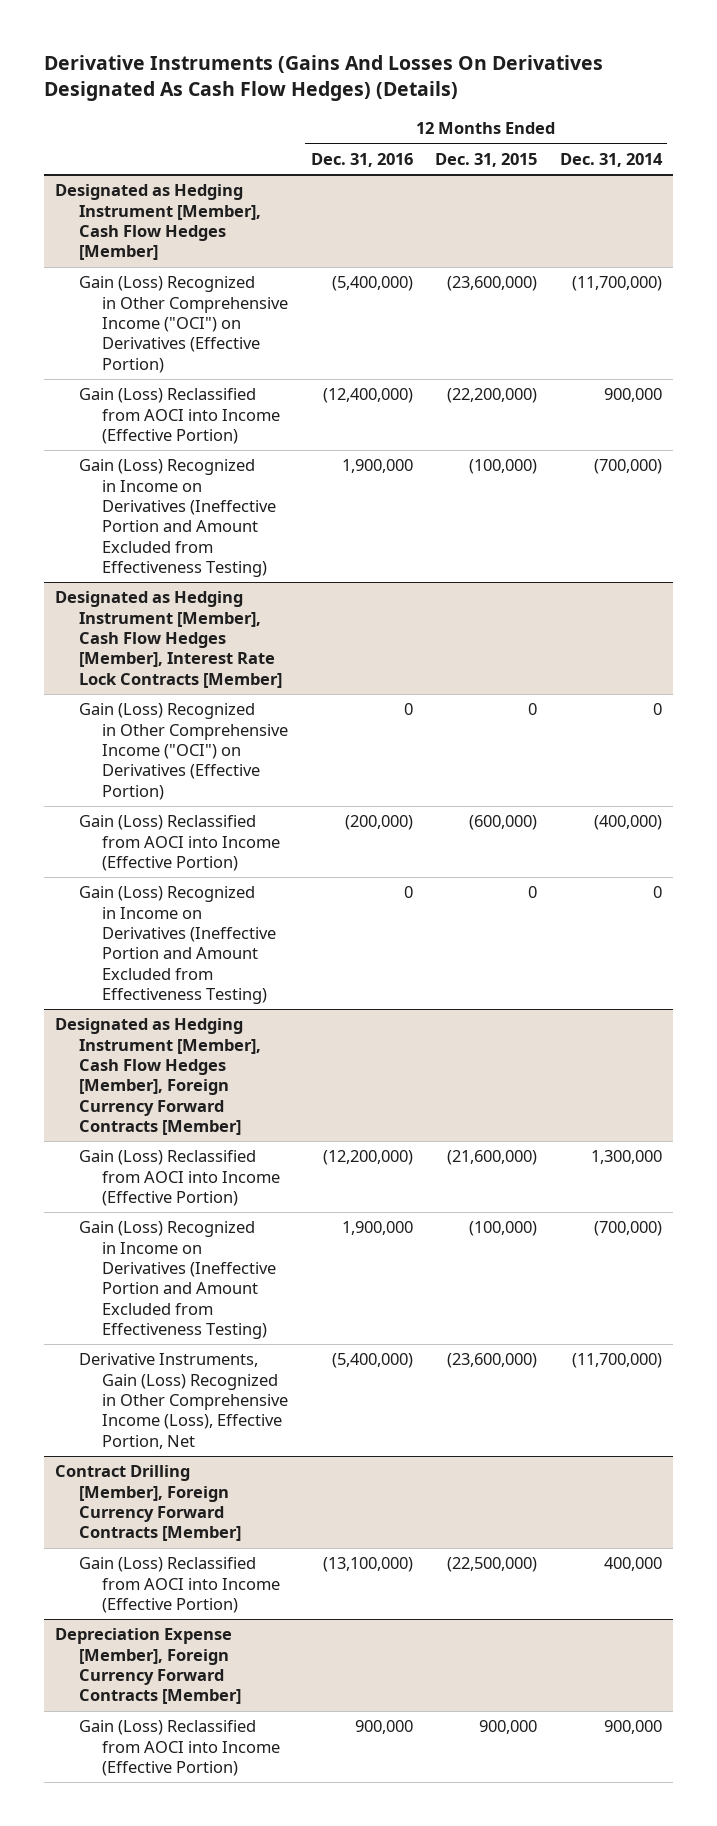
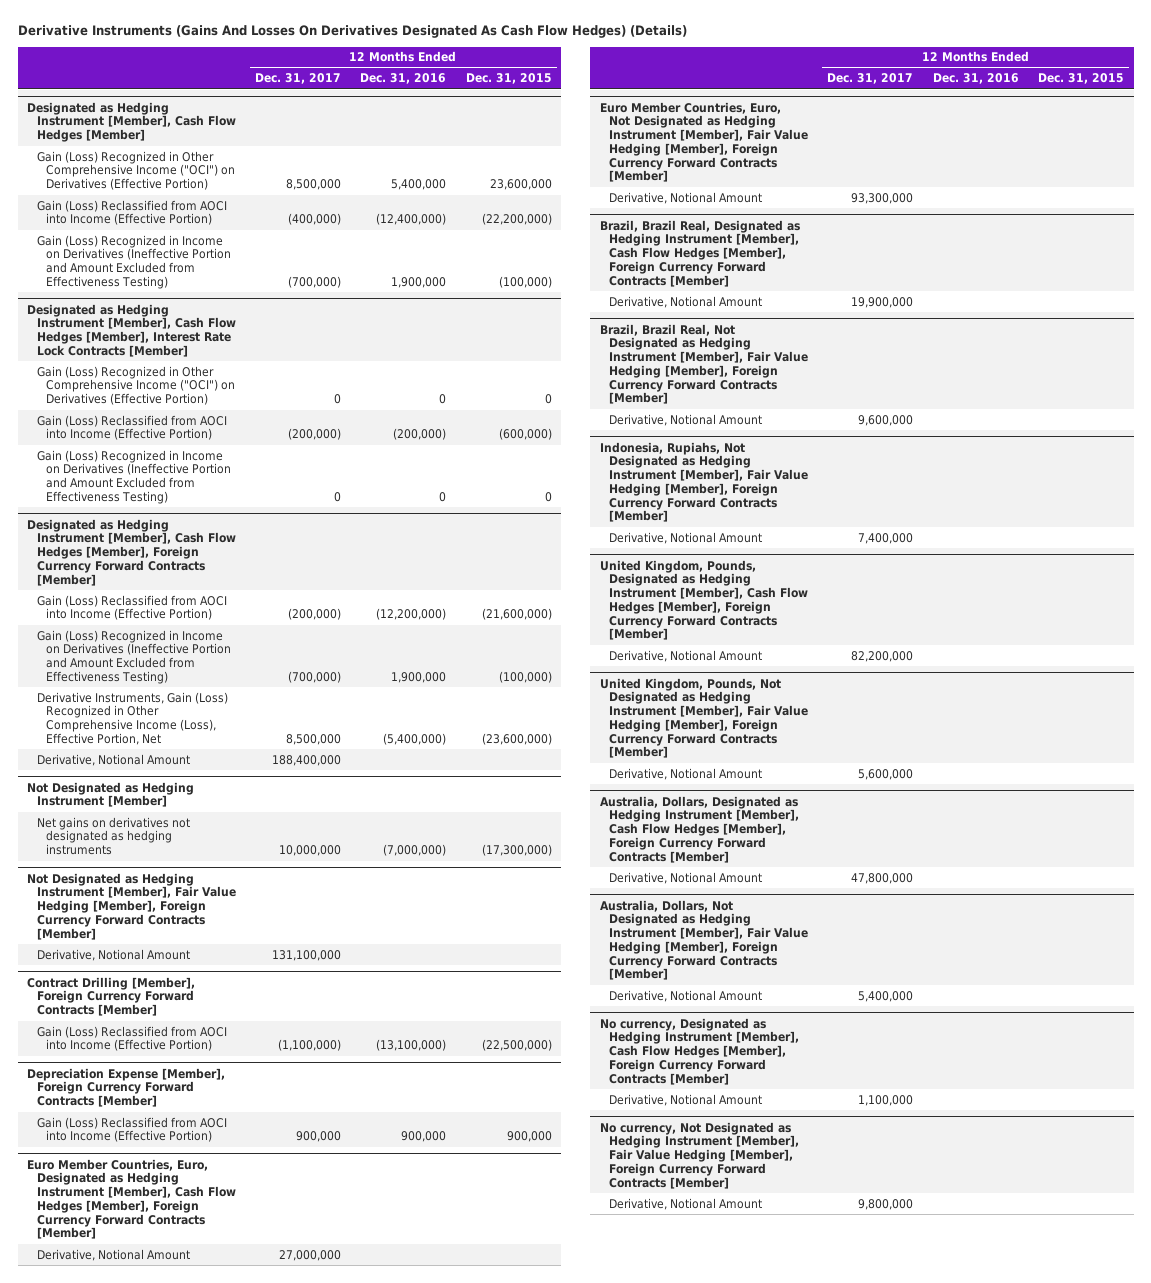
[559,152,663,167] Dec. 31, 2014 -> none
none -> [254,73,341,85] Dec. 31, 2017
[331,276,413,292] (5,400,000) -> [391,179,447,191] 5,400,000
[447,276,538,292] (23,600,000) -> [489,179,552,191] 23,600,000
none -> [36,753,190,766] Derivative, Notional Amount
none -> [27,781,195,808] Not Designated as Hedging Instrument [Member]
none -> [36,816,190,856] Net gains on derivatives not designated as hedging instruments
none -> [27,872,236,940] Not Designated as Hedging Instrument [Member], Fair Value Hedging [Member], Foreign Currency Forward Contracts [Member]
none -> [36,948,190,961] Derivative, Notional Amount
none -> [27,1158,236,1240] Euro Member Countries, Euro, Designated as Hedging Instrument [Member], Cash Flow Hedges [Member], Foreign Currency Forward Contracts [Member]
none -> [36,1248,190,1261] Derivative, Notional Amount
none -> [599,101,808,183] Euro Member Countries, Euro, Not Designated as Hedging Instrument [Member], Fair Value Hedging [Member], Foreign Currency Forward Contracts [Member]
none -> [608,191,762,204] Derivative, Notional Amount
none -> [599,219,800,287] Brazil, Brazil Real, Designated as Hedging Instrument [Member], Cash Flow Hedges [Member], Foreign Currency Forward Contracts [Member]
none -> [608,295,762,308] Derivative, Notional Amount
none -> [599,323,808,405] Brazil, Brazil Real, Not Designated as Hedging Instrument [Member], Fair Value Hedging [Member], Foreign Currency Forward Contracts [Member]
none -> [608,413,762,426] Derivative, Notional Amount
none -> [599,441,808,523] Indonesia, Rupiahs, Not Designated as Hedging Instrument [Member], Fair Value Hedging [Member], Foreign Currency Forward Contracts [Member]
none -> [608,531,762,544] Derivative, Notional Amount
none -> [599,559,808,641] United Kingdom, Pounds, Designated as Hedging Instrument [Member], Cash Flow Hedges [Member], Foreign Currency Forward Contracts [Member]
none -> [608,649,762,662] Derivative, Notional Amount
none -> [599,677,808,759] United Kingdom, Pounds, Not Designated as Hedging Instrument [Member], Fair Value Hedging [Member], Foreign Currency Forward Contracts [Member]
none -> [608,767,762,780] Derivative, Notional Amount
none -> [599,795,799,863] Australia, Dollars, Designated as Hedging Instrument [Member], Cash Flow Hedges [Member], Foreign Currency Forward Contracts [Member]
none -> [608,871,762,884] Derivative, Notional Amount
none -> [599,899,808,981] Australia, Dollars, Not Designated as Hedging Instrument [Member], Fair Value Hedging [Member], Foreign Currency Forward Contracts [Member]
none -> [608,989,762,1002] Derivative, Notional Amount
none -> [599,1017,799,1085] No currency, Designated as Hedging Instrument [Member], Cash Flow Hedges [Member], Foreign Currency Forward Contracts [Member]
none -> [608,1093,762,1106] Derivative, Notional Amount
none -> [599,1121,799,1189] No currency, Not Designated as Hedging Instrument [Member], Fair Value Hedging [Member], Foreign Currency Forward Contracts [Member]
none -> [608,1197,762,1210] Derivative, Notional Amount

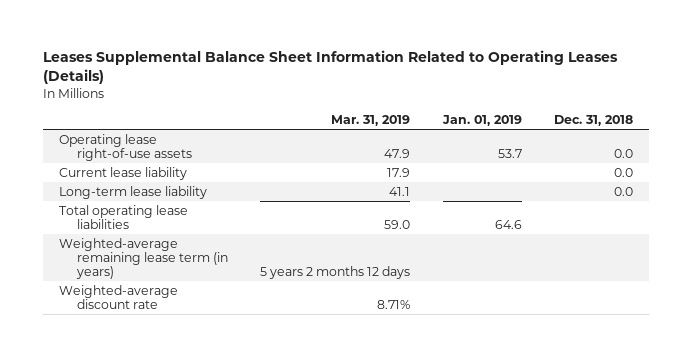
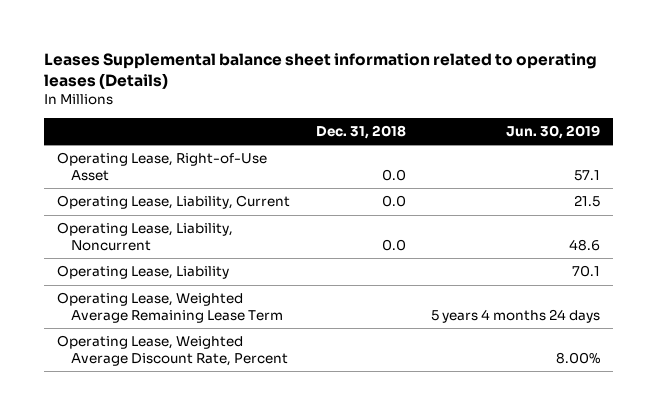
[42,49,618,85] Leases Supplemental Balance Sheet Information Related to Operating Leases (Details) -> [43,52,597,89] Leases Supplemental balance sheet information related to operating leases (Details)
[331,114,411,126] Mar. 31, 2019 -> none
[441,114,522,126] Jan. 01, 2019 -> none
none -> [506,125,601,140] Jun. 30, 2019
[58,133,192,162] Operating lease right-of-use assets -> [56,152,267,182] Operating Lease, Right-of-Use Asset
[58,166,187,180] Current lease liability -> [56,195,290,210] Operating Lease, Liability, Current
[58,185,207,199] Long-term lease liability -> [56,222,233,252] Operating Lease, Liability, Noncurrent
[58,204,188,230] Total operating lease liabilities -> [56,265,229,280] Operating Lease, Liability
[58,237,228,280] Weighted-average remaining lease term (in years) -> [56,292,284,324] Operating Lease, Weighted Average Remaining Lease Term
[58,284,178,310] Weighted-average discount rate -> [56,335,289,367] Operating Lease, Weighted Average Discount Rate, Percent

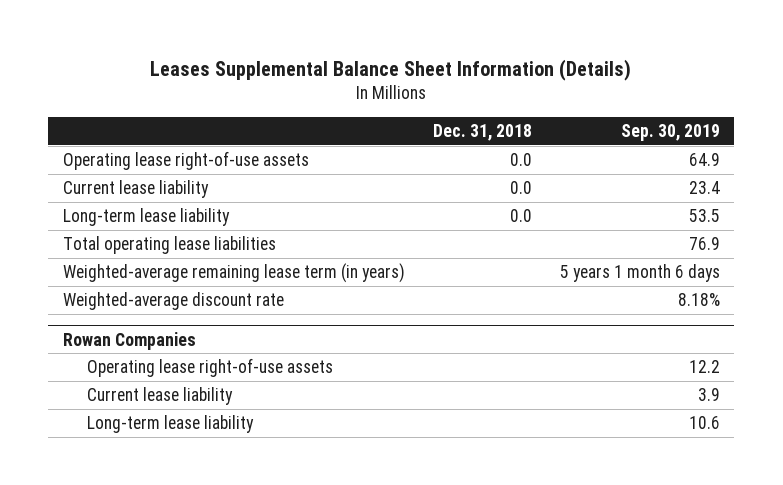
[43,52,597,89] Leases Supplemental balance sheet information related to operating leases (Details) -> [150,58,632,81] Leases Supplemental Balance Sheet Information (Details)
[506,125,601,140] Jun. 30, 2019 -> none
none -> [621,123,721,141] Sep. 30, 2019
[56,152,267,182] Operating Lease, Right-of-Use Asset -> [62,151,309,171] Operating lease right-of-use assets
[56,195,290,210] Operating Lease, Liability, Current -> [62,180,209,199] Current lease liability
[56,222,233,252] Operating Lease, Liability, Noncurrent -> [62,208,230,227] Long-term lease liability
[56,265,229,280] Operating Lease, Liability -> [62,236,276,255] Total operating lease liabilities
[56,292,284,324] Operating Lease, Weighted Average Remaining Lease Term -> [62,263,405,284] Weighted-average remaining lease term (in years)
[56,335,289,367] Operating Lease, Weighted Average Discount Rate, Percent -> [62,292,284,311] Weighted-average discount rate
none -> [62,331,196,350] Rowan Companies
none -> [86,358,333,378] Operating lease right-of-use assets
none -> [86,387,233,406] Current lease liability
none -> [86,415,254,434] Long-term lease liability

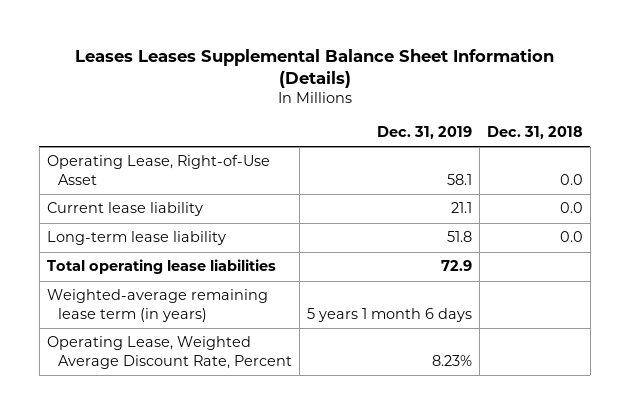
[150,58,632,81] Leases Supplemental Balance Sheet Information (Details) -> [74,48,554,88] Leases Leases Supplemental Balance Sheet Information (Details)
[621,123,721,141] Sep. 30, 2019 -> none
none -> [376,126,472,140] Dec. 31, 2019
[62,151,309,171] Operating lease right-of-use assets -> [46,155,270,185] Operating Lease, Right-of-Use Asset
[62,331,196,350] Rowan Companies -> none
[86,358,333,378] Operating lease right-of-use assets -> none
[86,387,233,406] Current lease liability -> none
[86,415,254,434] Long-term lease liability -> none
[62,292,284,311] Weighted-average discount rate -> [46,336,292,369] Operating Lease, Weighted Average Discount Rate, Percent

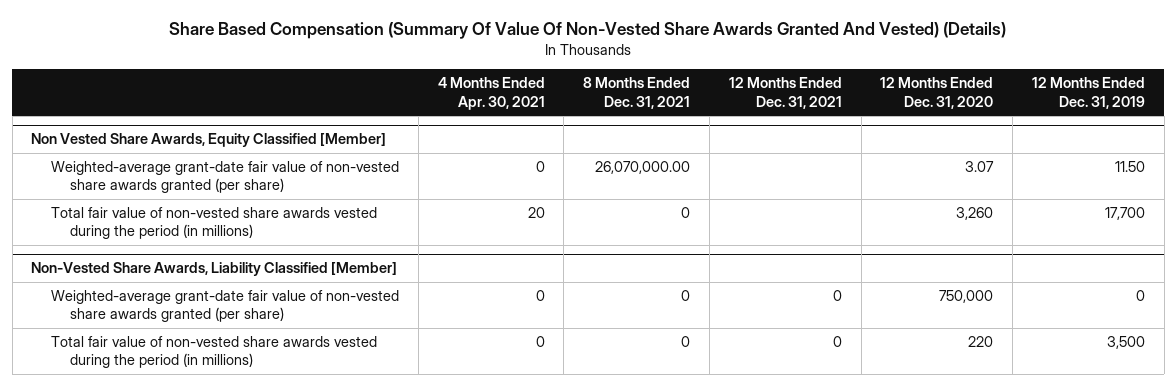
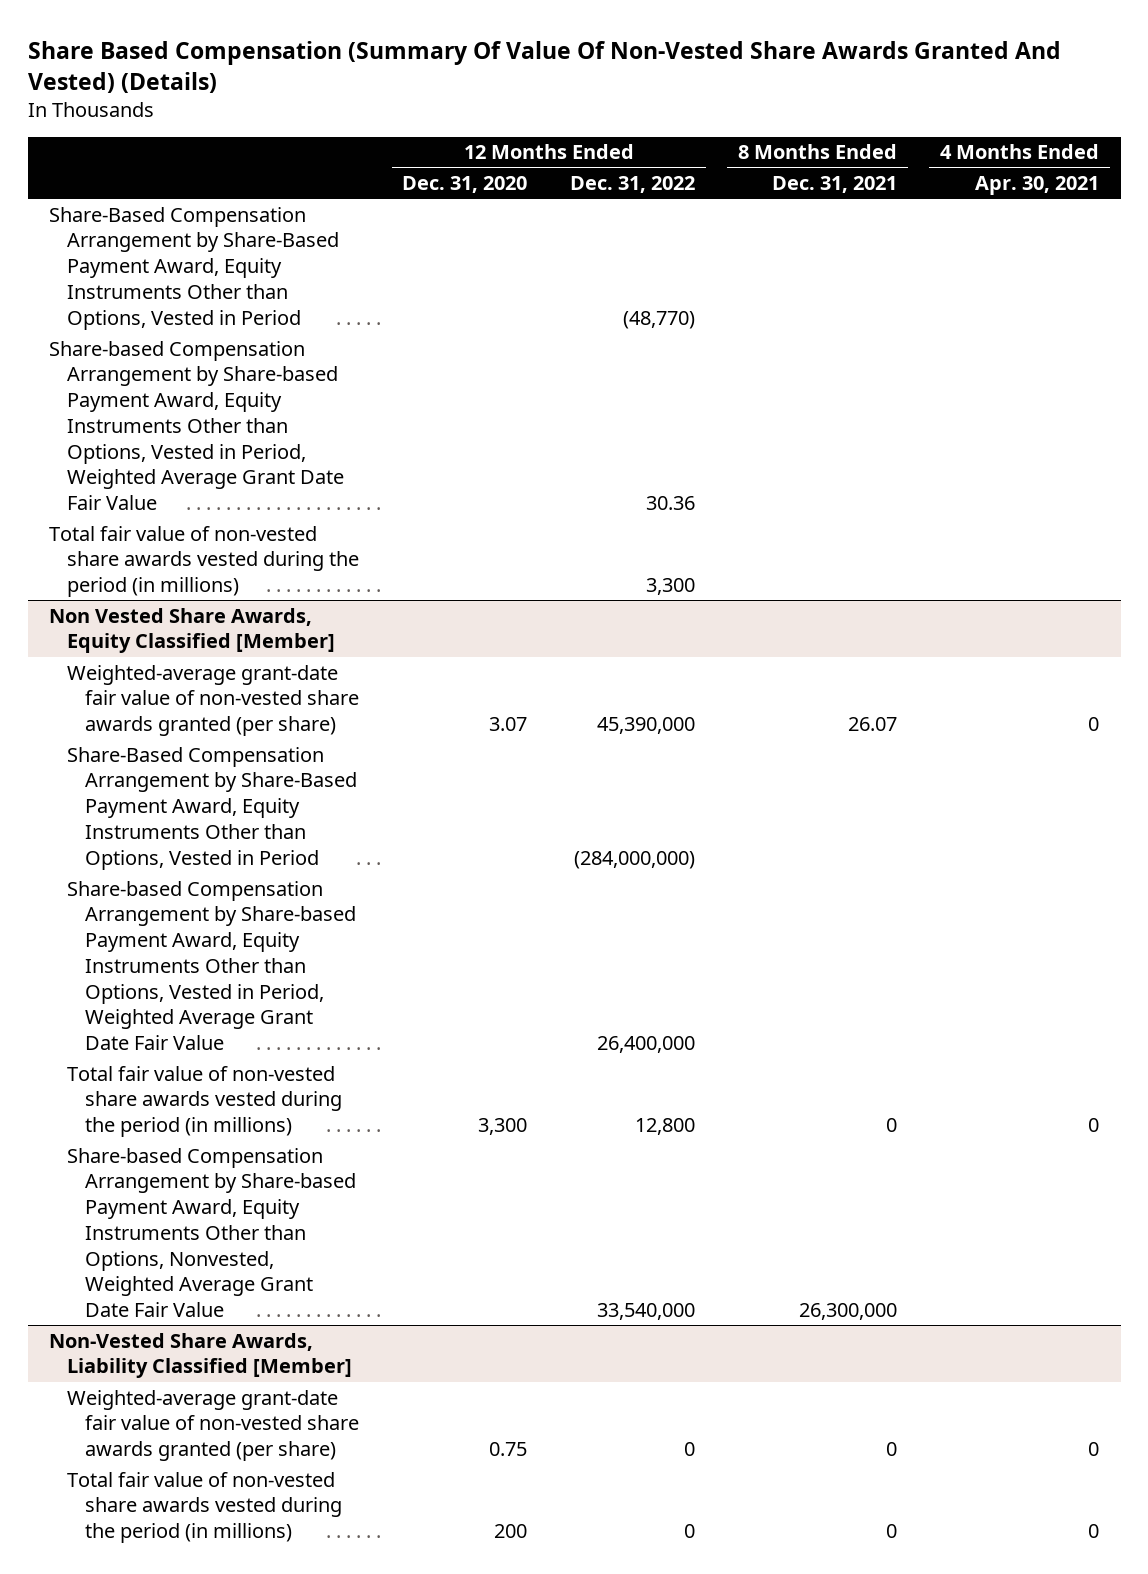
[728,77,842,109] 12 Months Ended Dec. 31, 2021 -> none
[1031,77,1145,109] 12 Months Ended Dec. 31, 2019 -> none
none -> [570,176,696,194] Dec. 31, 2022
none -> [49,206,340,330] Share-Based Compensation Arrangement by Share-Based Payment Award, Equity Instruments Other than Options, Vested in Period
none -> [49,340,345,511] Share-based Compensation Arrangement by Share-based Payment Award, Equity Instruments Other than Options, Vested in Period, Weighted Average Grant Date Fair Value
none -> [49,525,360,598] Total fair value of non-vested share awards vested during the period (in millions)
[595,161,691,175] 26,070,000.00 -> [848,717,898,732] 26.07
none -> [67,746,358,870] Share-Based Compensation Arrangement by Share-Based Payment Award, Equity Instruments Other than Options, Vested in Period
none -> [67,880,357,1051] Share-based Compensation Arrangement by Share-based Payment Award, Equity Instruments Other than Options, Vested in Period, Weighted Average Grant Date Fair Value
[527,207,545,219] 20 -> [1088,1118,1100,1133] 0
[956,207,994,221] 3,260 -> [478,1118,528,1136] 3,300
none -> [67,1147,357,1318] Share-based Compensation Arrangement by Share-based Payment Award, Equity Instruments Other than Options, Nonvested, Weighted Average Grant Date Fair Value
[939,290,994,304] 750,000 -> [489,1442,528,1457] 0.75
[968,336,994,348] 220 -> [494,1524,528,1539] 200

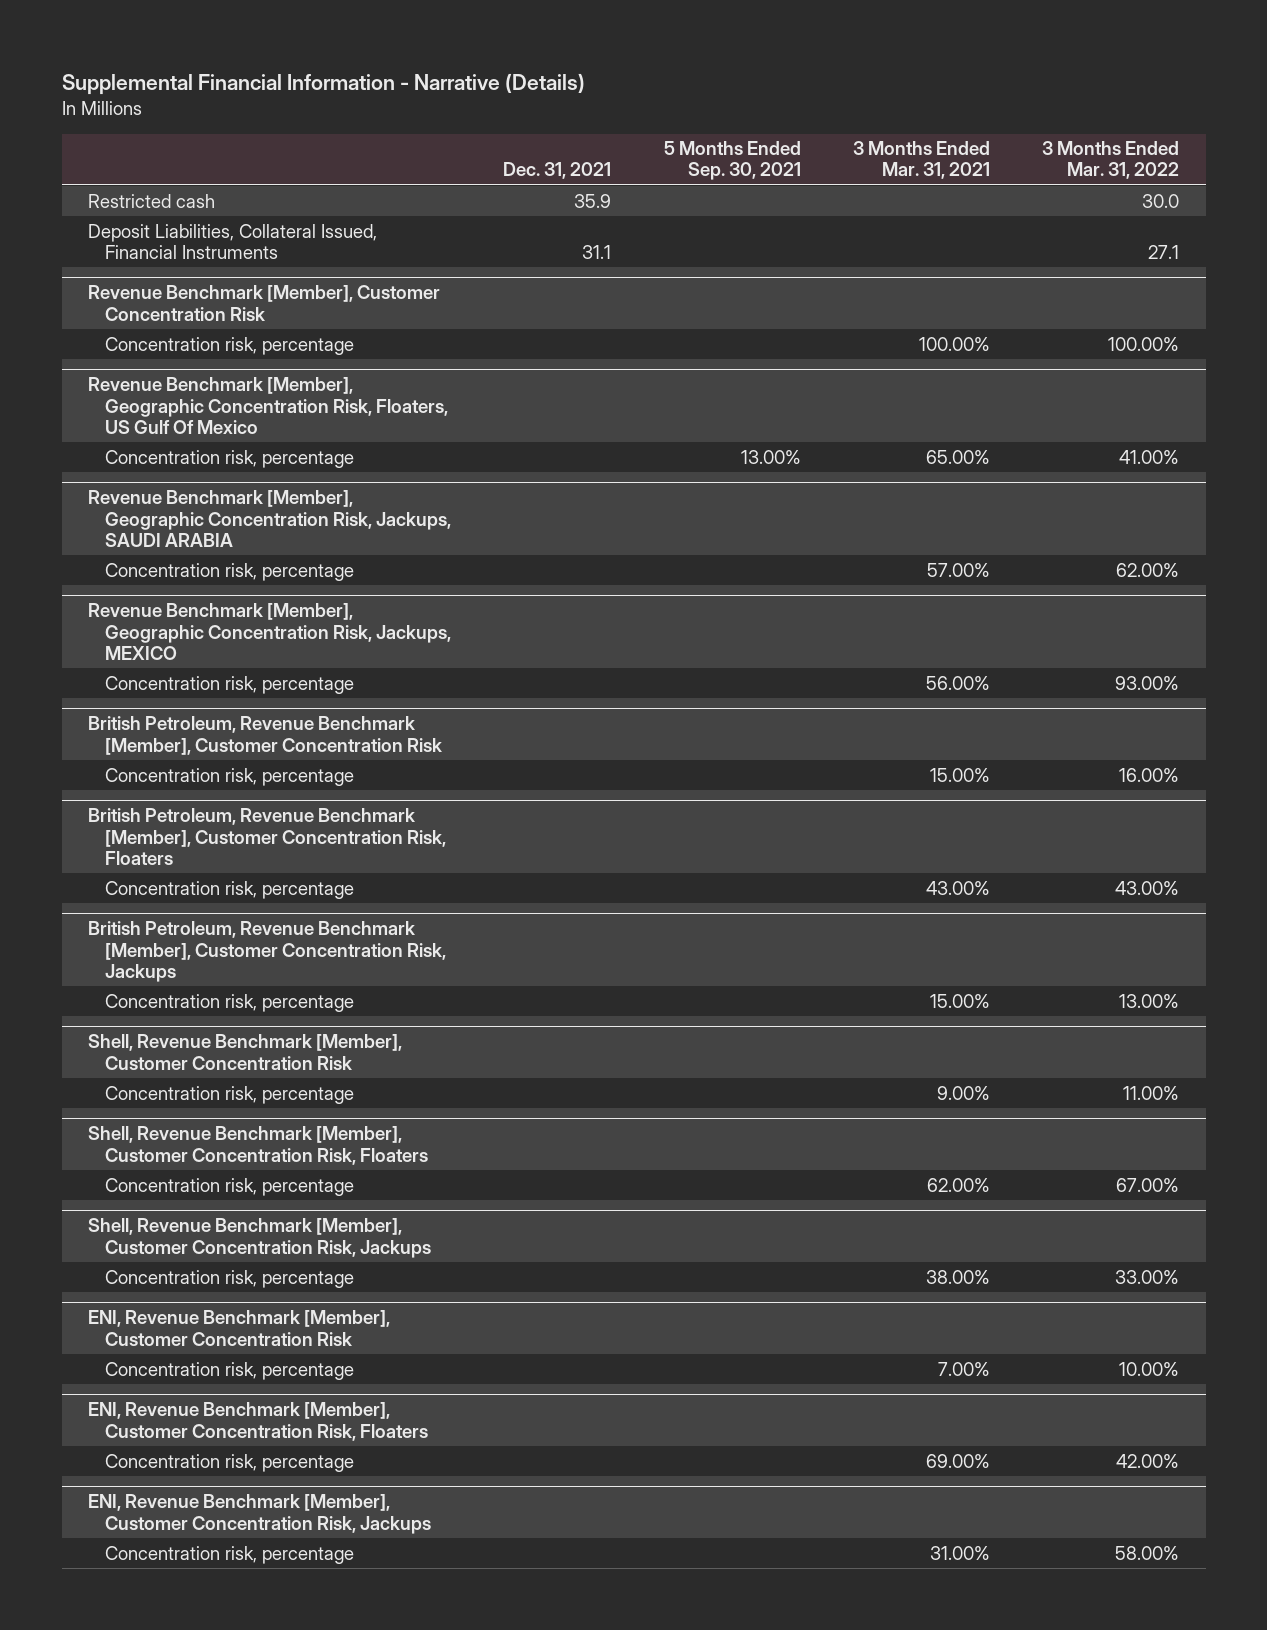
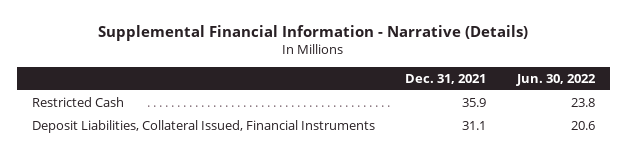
[663,141,801,181] 5 Months Ended Sep. 30, 2021 -> none
[852,141,990,180] 3 Months Ended Mar. 31, 2021 -> none
[1042,141,1180,180] 3 Months Ended Mar. 31, 2022 -> none
none -> [515,73,596,86] Jun. 30, 2022
[87,193,215,208] Restricted cash -> [32,96,125,107] Restricted Cash
[87,285,440,321] Revenue Benchmark [Member], Customer Concentration Risk -> none
[104,336,354,355] Concentration risk, percentage -> none
[87,377,448,434] Revenue Benchmark [Member], Geographic Concentration Risk, Floaters, US Gulf Of Mexico -> none
[104,449,354,468] Concentration risk, percentage -> none
[87,490,451,547] Revenue Benchmark [Member], Geographic Concentration Risk, Jackups, SAUDI ARABIA -> none
[104,562,354,581] Concentration risk, percentage -> none
[87,603,451,660] Revenue Benchmark [Member], Geographic Concentration Risk, Jackups, MEXICO -> none
[104,675,354,694] Concentration risk, percentage -> none
[87,716,442,755] British Petroleum, Revenue Benchmark [Member], Customer Concentration Risk -> none
[104,767,354,786] Concentration risk, percentage -> none
[87,808,446,865] British Petroleum, Revenue Benchmark [Member], Customer Concentration Risk, Floaters -> none
[104,880,354,899] Concentration risk, percentage -> none
[87,921,446,982] British Petroleum, Revenue Benchmark [Member], Customer Concentration Risk, Jackups -> none
[104,993,354,1012] Concentration risk, percentage -> none
[87,1034,402,1070] Shell, Revenue Benchmark [Member], Customer Concentration Risk -> none
[104,1085,354,1104] Concentration risk, percentage -> none
[87,1126,428,1165] Shell, Revenue Benchmark [Member], Customer Concentration Risk, Floaters -> none
[104,1177,354,1196] Concentration risk, percentage -> none
[87,1218,431,1258] Shell, Revenue Benchmark [Member], Customer Concentration Risk, Jackups -> none
[104,1269,354,1288] Concentration risk, percentage -> none
[87,1310,390,1346] ENI, Revenue Benchmark [Member], Customer Concentration Risk -> none
[104,1361,354,1380] Concentration risk, percentage -> none
[87,1402,428,1441] ENI, Revenue Benchmark [Member], Customer Concentration Risk, Floaters -> none
[104,1453,354,1472] Concentration risk, percentage -> none
[87,1494,431,1534] ENI, Revenue Benchmark [Member], Customer Concentration Risk, Jackups -> none
[104,1545,354,1564] Concentration risk, percentage -> none

